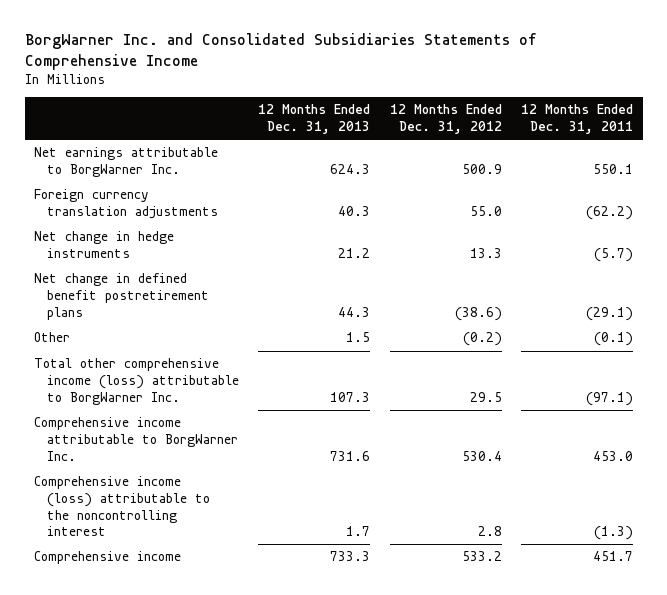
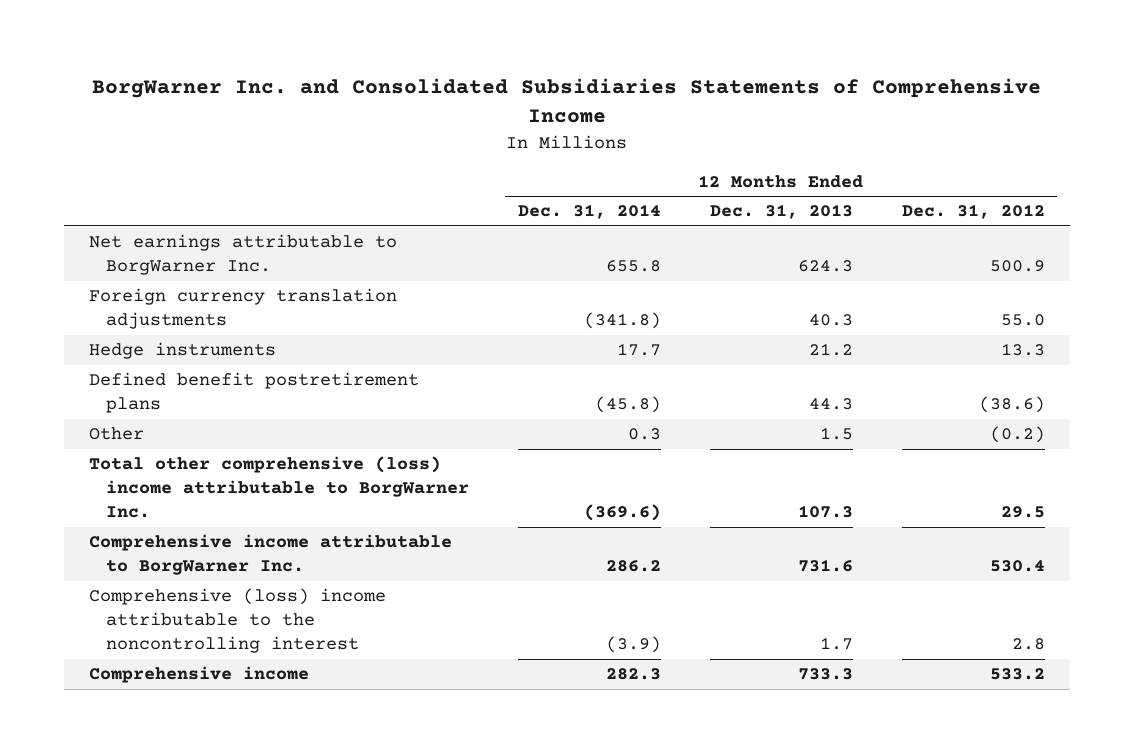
[520,104,633,135] 12 Months Ended Dec. 31, 2011 -> none
none -> [517,204,661,220] Dec. 31, 2014
[34,231,175,258] Net change in hedge instruments -> [88,342,276,360] Hedge instruments
[34,273,209,320] Net change in defined benefit postretirement plans -> [88,372,419,414] Defined benefit postretirement plans
[34,358,239,405] Total other comprehensive income (loss) attributable to BorgWarner Inc. -> [88,456,469,519] Total other comprehensive (loss) income attributable to BorgWarner Inc.
[34,476,210,537] Comprehensive income (loss) attributable to the noncontrolling interest -> [88,588,386,654] Comprehensive (loss) income attributable to the noncontrolling interest

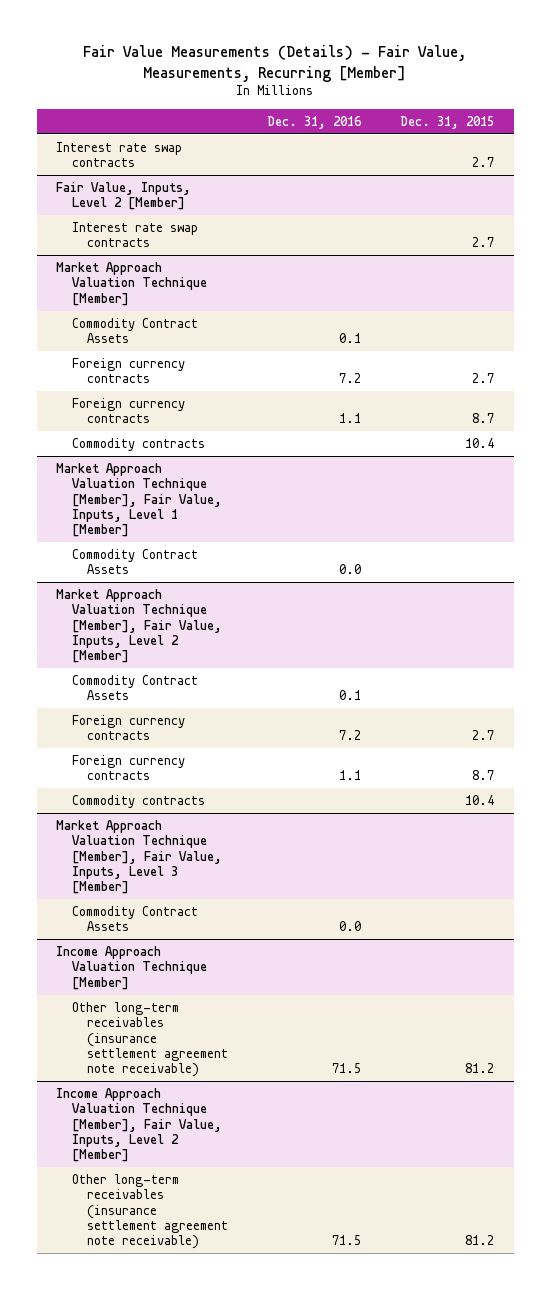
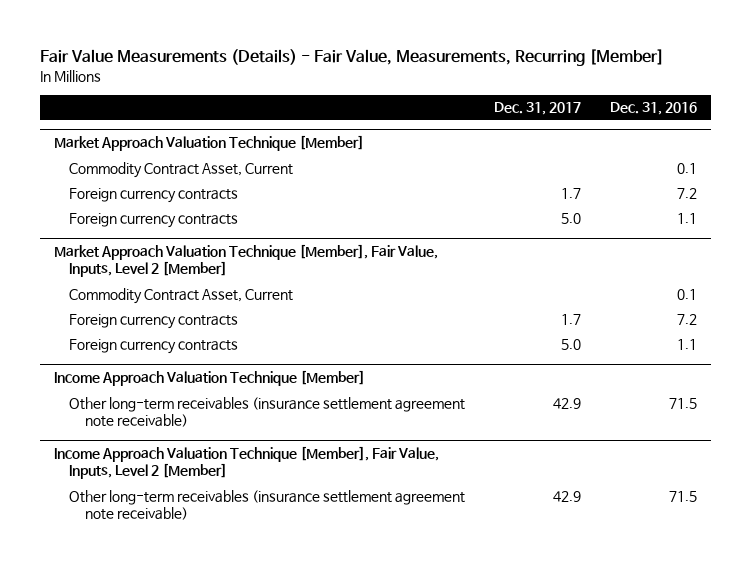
[400,115,495,129] Dec. 31, 2015 -> none
none -> [494,102,582,116] Dec. 31, 2017
[56,142,183,168] Interest rate swap contracts -> none
[56,182,192,211] Fair Value, Inputs, Level 2 [Member] -> none
[71,222,198,248] Interest rate swap contracts -> none
[71,318,198,344] Commodity Contract Assets -> [69,161,294,178] Commodity Contract Asset, Current
[71,438,205,452] Commodity contracts -> none
[56,463,222,537] Market Approach Valuation Technique [Member], Fair Value, Inputs, Level 1 [Member] -> none
[71,549,198,575] Commodity Contract Assets -> none
[71,675,198,701] Commodity Contract Assets -> [69,287,294,304] Commodity Contract Asset, Current
[71,795,205,809] Commodity contracts -> none
[56,820,222,894] Market Approach Valuation Technique [Member], Fair Value, Inputs, Level 3 [Member] -> none
[71,906,198,932] Commodity Contract Assets -> none

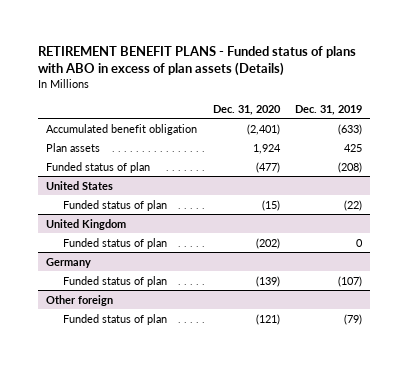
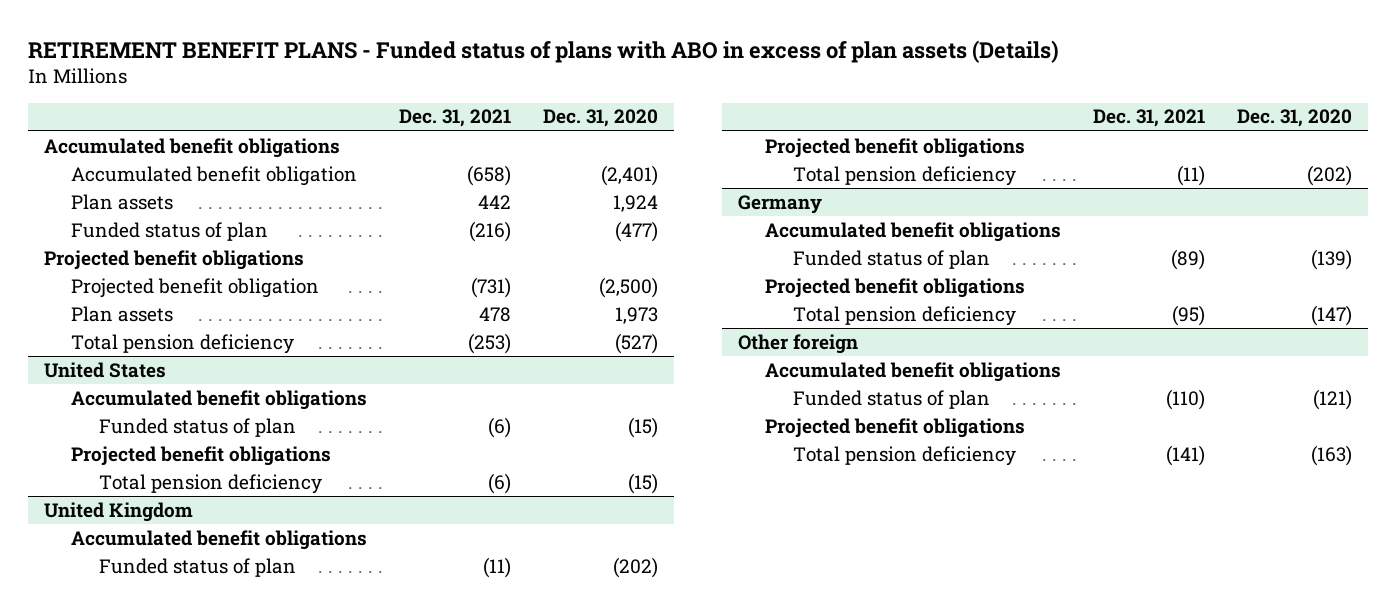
[295,104,363,115] Dec. 31, 2019 -> none
none -> [399,109,512,128] Dec. 31, 2021
none -> [43,137,340,158] Accumulated benefit obligations
none -> [43,249,304,270] Projected benefit obligations
none -> [71,277,320,298] Projected benefit obligation
none -> [71,305,174,322] Plan assets
none -> [71,333,295,354] Total pension deficiency
none -> [71,389,368,410] Accumulated benefit obligations
none -> [71,445,332,466] Projected benefit obligations
none -> [98,473,322,494] Total pension deficiency
none -> [71,529,368,550] Accumulated benefit obligations
none -> [765,137,1026,158] Projected benefit obligations
none -> [792,165,1016,186] Total pension deficiency
none -> [765,221,1062,242] Accumulated benefit obligations
none -> [765,277,1026,298] Projected benefit obligations
none -> [792,305,1016,326] Total pension deficiency
none -> [765,361,1062,382] Accumulated benefit obligations
none -> [765,417,1026,438] Projected benefit obligations
none -> [792,445,1016,466] Total pension deficiency

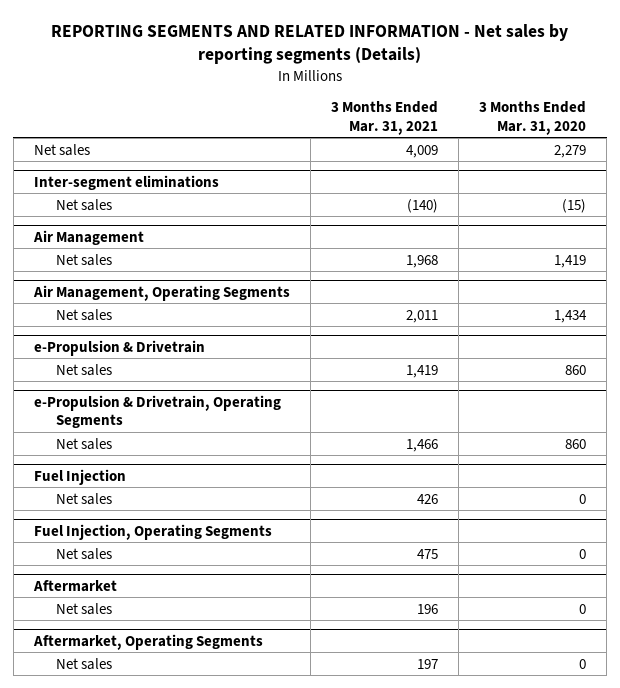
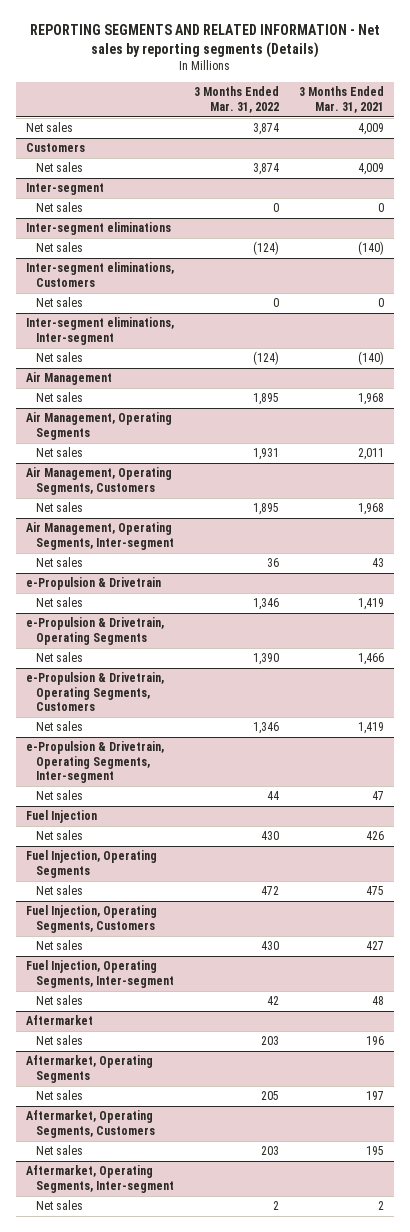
[479,101,587,135] 3 Months Ended Mar. 31, 2020 -> none
none -> [194,86,280,113] 3 Months Ended Mar. 31, 2022
none -> [26,143,86,153] Customers
none -> [36,162,84,173] Net sales
none -> [26,183,105,196] Inter-segment
none -> [36,202,84,213] Net sales
none -> [26,262,175,287] Inter-segment eliminations, Customers
none -> [36,297,84,308] Net sales
none -> [26,317,175,345] Inter-segment eliminations, Inter-segment
none -> [36,352,84,363] Net sales
none -> [26,467,173,495] Air Management, Operating Segments, Customers
none -> [36,502,84,513] Net sales
none -> [26,522,175,550] Air Management, Operating Segments, Inter-segment
none -> [36,557,84,568] Net sales
none -> [26,672,165,712] e-Propulsion & Drivetrain, Operating Segments, Customers
none -> [36,721,84,732] Net sales
none -> [26,741,165,784] e-Propulsion & Drivetrain, Operating Segments, Inter-segment
none -> [36,790,84,801] Net sales
none -> [26,905,158,933] Fuel Injection, Operating Segments, Customers
none -> [36,940,84,951] Net sales
none -> [26,960,175,988] Fuel Injection, Operating Segments, Inter-segment
none -> [36,995,84,1006] Net sales
none -> [26,1110,156,1138] Aftermarket, Operating Segments, Customers
none -> [36,1145,84,1156] Net sales
none -> [26,1165,175,1193] Aftermarket, Operating Segments, Inter-segment
none -> [36,1200,84,1211] Net sales

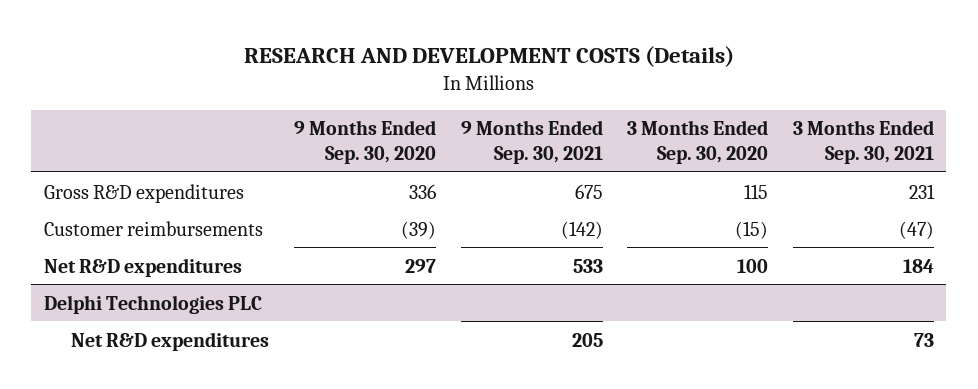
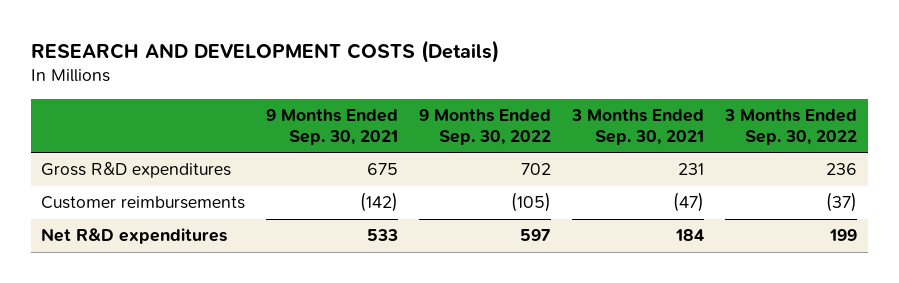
[294,120,437,164] 9 Months Ended Sep. 30, 2020 -> none
[627,120,769,164] 3 Months Ended Sep. 30, 2020 -> none
none -> [419,109,552,145] 9 Months Ended Sep. 30, 2022
none -> [724,109,858,145] 3 Months Ended Sep. 30, 2022
[43,294,262,314] Delphi Technologies PLC -> none
[71,331,270,351] Net R&D expenditures -> none

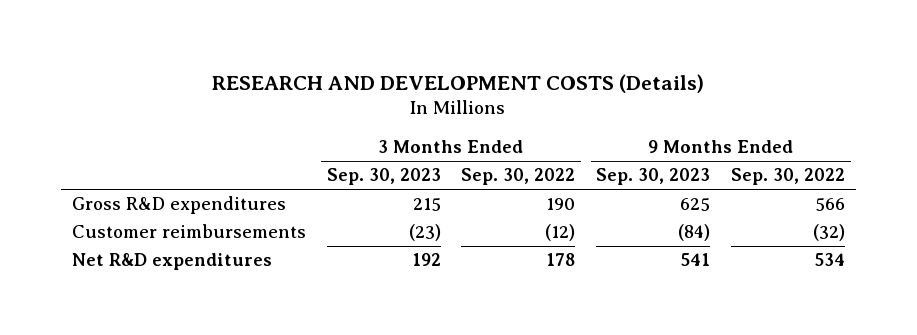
[266,109,399,145] 9 Months Ended Sep. 30, 2021 -> none
[571,109,705,145] 3 Months Ended Sep. 30, 2021 -> none
none -> [326,168,441,186] Sep. 30, 2023
none -> [596,168,711,186] Sep. 30, 2023
[521,163,552,176] 702 -> [815,198,846,212] 566
[826,163,858,176] 236 -> [546,198,576,211] 190
[511,192,552,213] (105) -> [813,224,846,242] (32)
[826,192,858,213] (37) -> [545,224,576,242] (12)
[520,229,552,242] 597 -> [814,253,846,267] 534
[829,229,858,242] 199 -> [546,253,576,267] 178

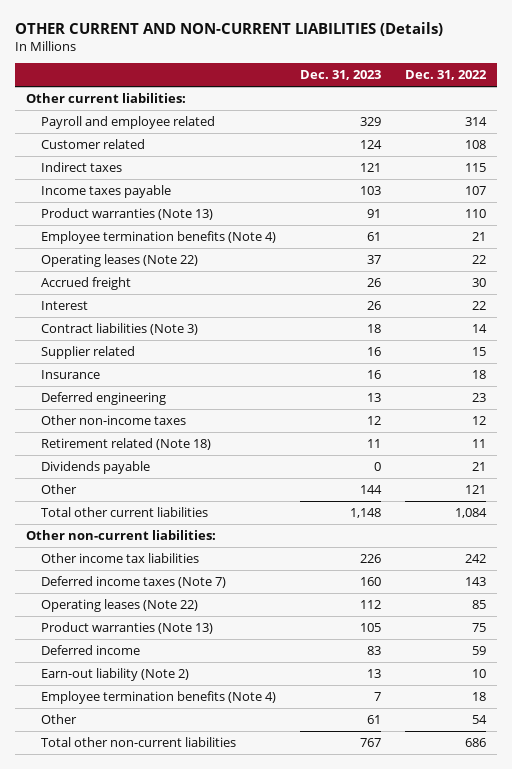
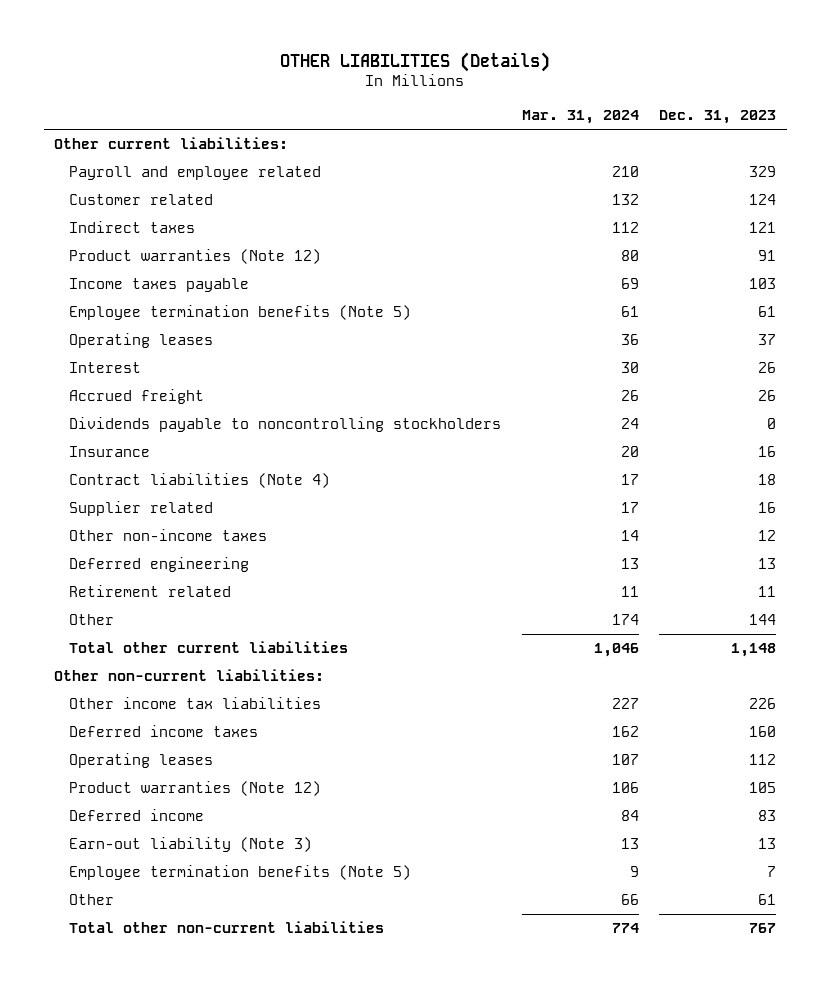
[14,21,443,36] OTHER CURRENT AND NON-CURRENT LIABILITIES (Details) -> [280,51,551,72] OTHER LIABILITIES (Details)
[404,70,487,81] Dec. 31, 2022 -> none
none -> [521,110,639,125] Mar. 31, 2024
none -> [68,249,321,265] Product warranties (Note 12)
[40,207,213,220] Product warranties (Note 13) -> none
[40,230,276,244] Employee termination benefits (Note 4) -> [68,305,411,321] Employee termination benefits (Note 5)
[40,253,198,267] Operating leases (Note 22) -> [68,333,213,349] Operating leases
[40,322,198,335] Contract liabilities (Note 3) -> none
[40,276,131,290] Accrued freight -> [68,389,204,405] Accrued freight
none -> [68,417,501,433] Dividends payable to noncontrolling stockholders
none -> [68,473,330,489] Contract liabilities (Note 4)
[40,345,135,359] Supplier related -> [68,501,213,517] Supplier related
[40,460,150,474] Dividends payable -> none
[40,391,166,405] Deferred engineering -> [68,557,249,573] Deferred engineering
[40,437,211,450] Retirement related (Note 18) -> [68,585,231,598] Retirement related
[40,575,226,588] Deferred income taxes (Note 7) -> [68,725,258,738] Deferred income taxes
[40,598,198,612] Operating leases (Note 22) -> [68,753,213,769] Operating leases
[40,621,213,634] Product warranties (Note 13) -> [68,781,321,797] Product warranties (Note 12)
[40,667,189,681] Earn-out liability (Note 2) -> [68,837,312,853] Earn-out liability (Note 3)
[40,690,276,704] Employee termination benefits (Note 4) -> [68,865,411,881] Employee termination benefits (Note 5)

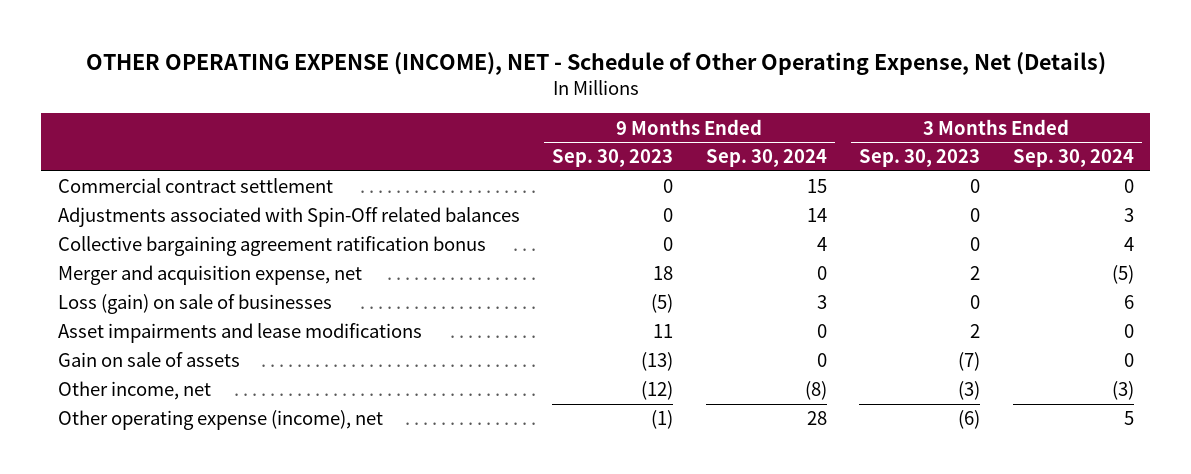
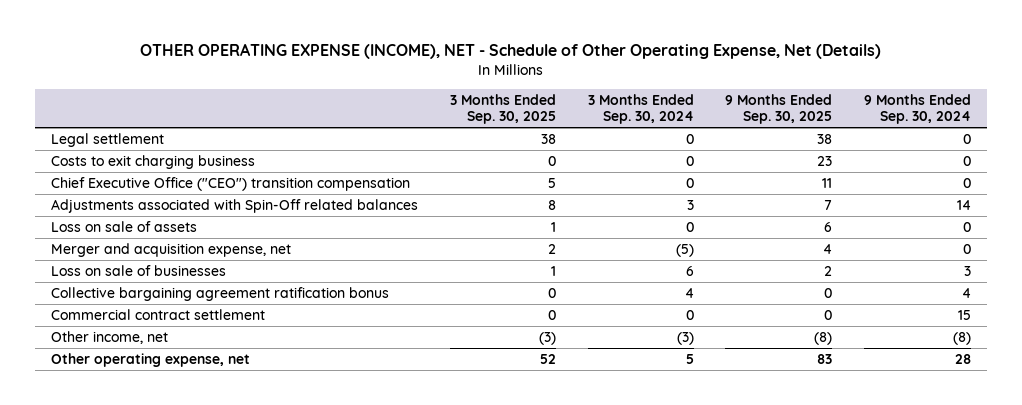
[552,149,674,168] Sep. 30, 2023 -> none
[859,149,981,168] Sep. 30, 2023 -> none
none -> [449,93,556,124] 3 Months Ended Sep. 30, 2025
none -> [725,93,833,124] 9 Months Ended Sep. 30, 2025
none -> [50,132,164,147] Legal settlement
none -> [50,154,255,169] Costs to exit charging business
none -> [50,176,410,191] Chief Executive Office ("CEO") transition compensation
none -> [50,220,197,232] Loss on sale of assets
[57,323,422,344] Asset impairments and lease modifications -> none
[57,352,240,368] Gain on sale of assets -> none
[57,294,332,315] Loss (gain) on sale of businesses -> [50,264,226,276] Loss on sale of businesses
[57,236,486,257] Collective bargaining agreement ratification bonus -> [50,286,389,301] Collective bargaining agreement ratification bonus
[57,178,333,194] Commercial contract settlement -> [50,308,265,320] Commercial contract settlement
[57,410,383,431] Other operating expense (income), net -> [50,352,250,367] Other operating expense, net

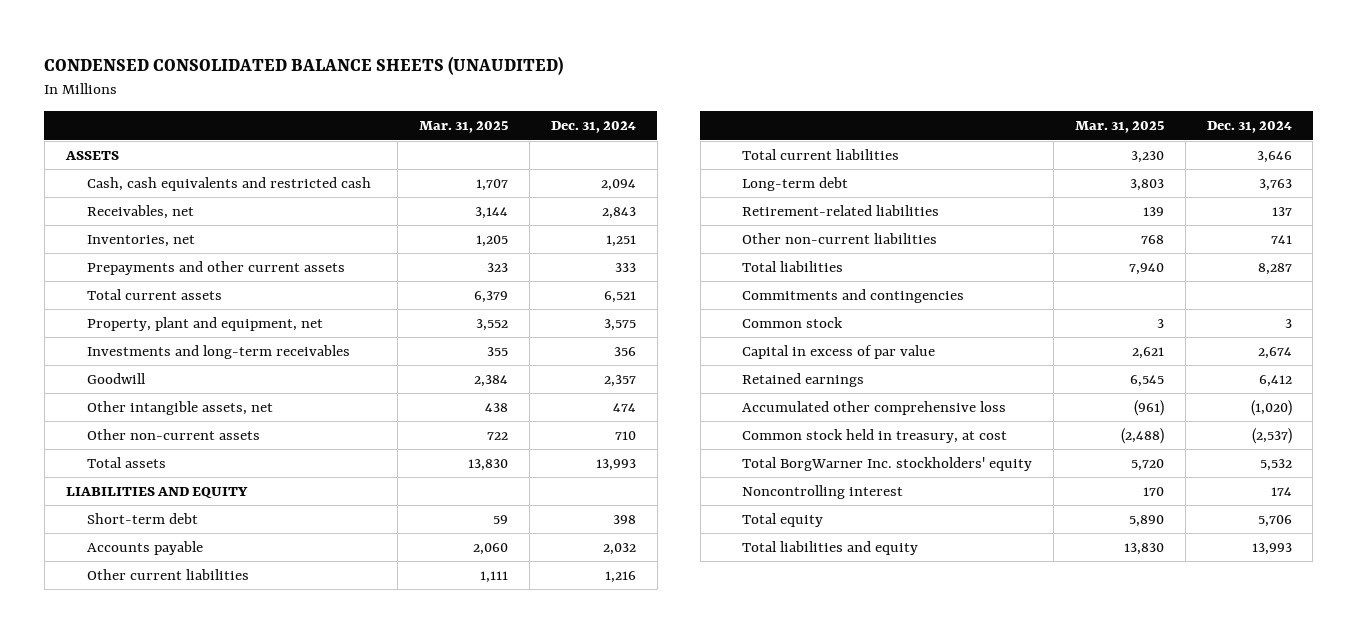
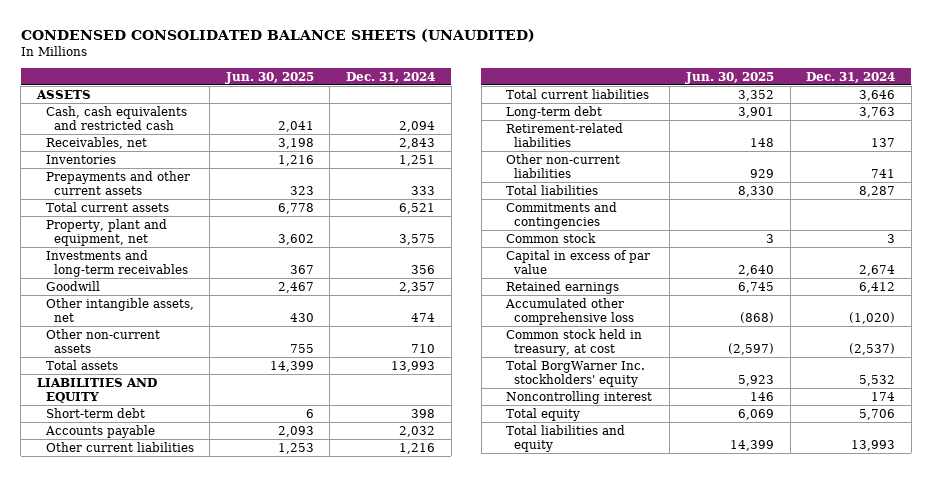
[419,121,509,134] Mar. 31, 2025 -> none
none -> [224,71,314,84] Jun. 30, 2025
[86,235,195,248] Inventories, net -> [45,155,116,165] Inventories

